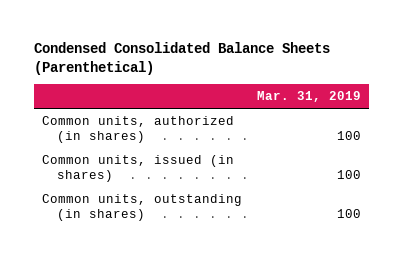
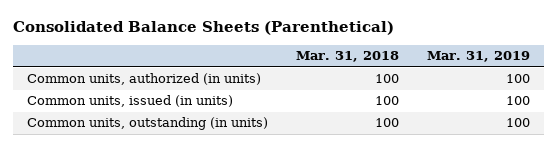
[33,41,330,76] Condensed Consolidated Balance Sheets (Parenthetical) -> [12,21,394,36] Consolidated Balance Sheets (Parenthetical)
none -> [295,51,399,63] Mar. 31, 2018
[41,116,234,143] Common units, authorized (in shares) -> [26,73,261,86] Common units, authorized (in units)
[41,155,234,182] Common units, issued (in shares) -> [26,95,233,108] Common units, issued (in units)
[41,194,242,221] Common units, outstanding (in shares) -> [26,117,268,131] Common units, outstanding (in units)

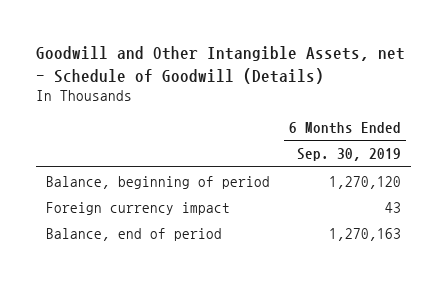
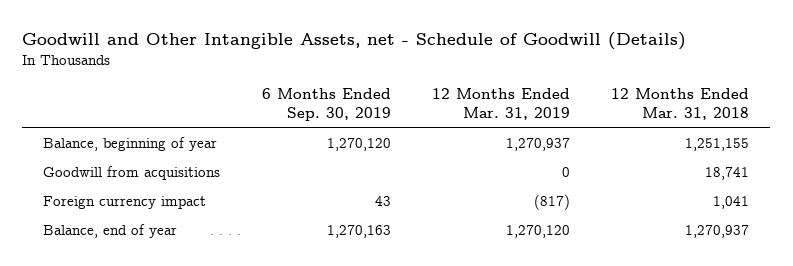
none -> [432,88,571,120] 12 Months Ended Mar. 31, 2019
none -> [611,88,750,120] 12 Months Ended Mar. 31, 2018
[45,175,270,189] Balance, beginning of period -> [43,136,218,151] Balance, beginning of year
none -> [43,165,221,180] Goodwill from acquisitions
[45,227,222,241] Balance, end of period -> [43,223,178,238] Balance, end of year

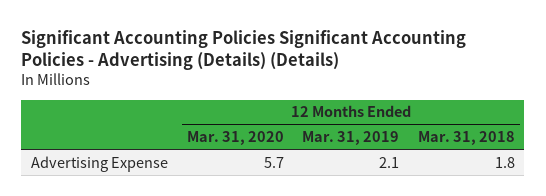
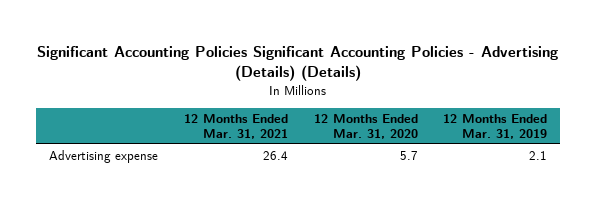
[418,131,516,146] Mar. 31, 2018 -> none
none -> [183,113,288,140] 12 Months Ended Mar. 31, 2021
[30,155,168,172] Advertising Expense -> [49,149,159,163] Advertising expense

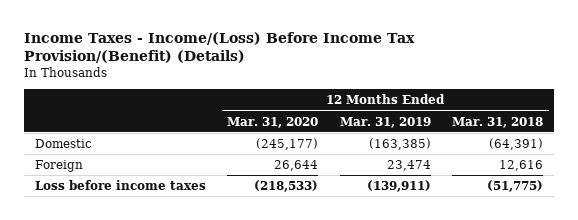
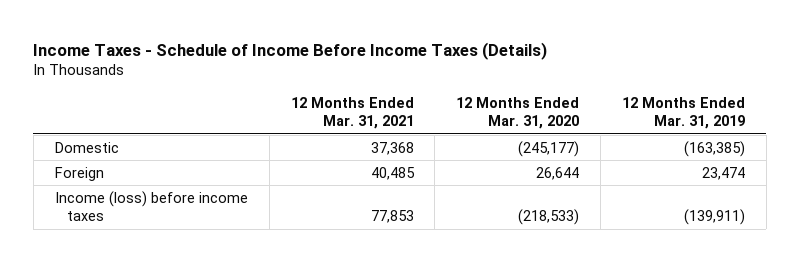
[24,31,416,64] Income Taxes - Income/(Loss) Before Income Tax Provision/(Benefit) (Details) -> [33,41,548,60] Income Taxes - Schedule of Income Before Income Taxes (Details)
[452,116,544,128] Mar. 31, 2018 -> none
none -> [290,96,414,130] 12 Months Ended Mar. 31, 2021
[34,180,206,191] Loss before income taxes -> [54,190,248,222] Income (loss) before income taxes

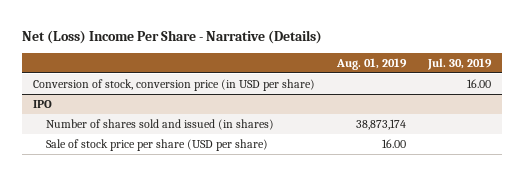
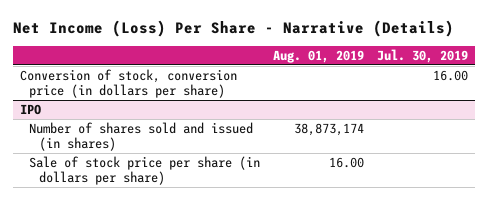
[22,29,323,44] Net (Loss) Income Per Share - Narrative (Details) -> [13,20,455,38] Net Income (Loss) Per Share - Narrative (Details)
[33,78,316,91] Conversion of stock, conversion price (in USD per share) -> [19,68,237,99] Conversion of stock, conversion price (in dollars per share)
[45,138,268,151] Sale of stock price per share (USD per share) -> [29,155,261,186] Sale of stock price per share (in dollars per share)

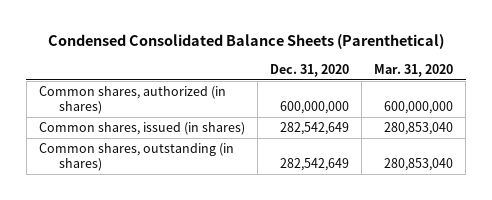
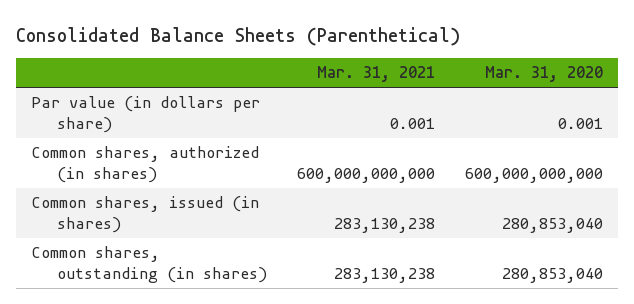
[47,33,444,49] Condensed Consolidated Balance Sheets (Parenthetical) -> [16,26,461,46] Consolidated Balance Sheets (Parenthetical)
[269,63,349,77] Dec. 31, 2020 -> none
none -> [316,66,435,83] Mar. 31, 2021
none -> [31,96,261,134] Par value (in dollars per share)
[384,101,454,115] 600,000,000 -> [464,168,603,184] 600,000,000,000

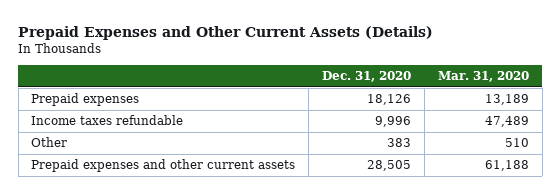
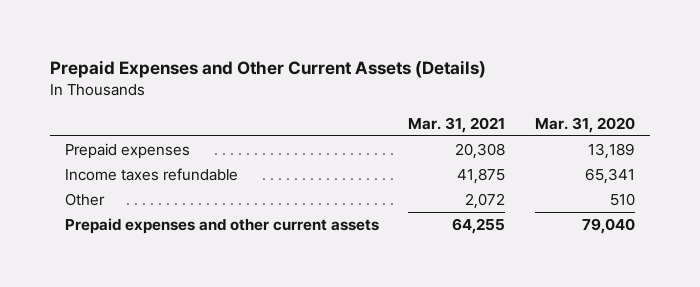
[322,71,412,83] Dec. 31, 2020 -> none
none -> [408,116,506,133] Mar. 31, 2021
[484,116,529,128] 47,489 -> [584,168,635,185] 65,341
[484,160,529,172] 61,188 -> [581,218,635,235] 79,040

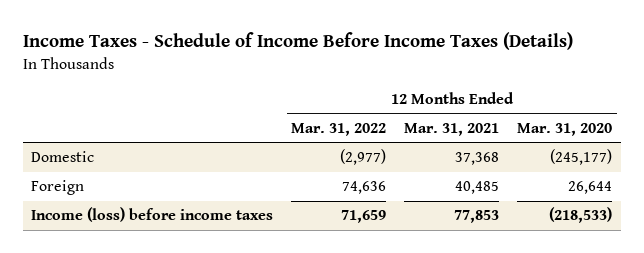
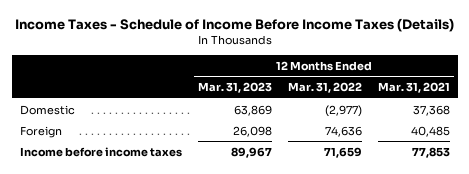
[517,122,613,136] Mar. 31, 2020 -> none
none -> [197,81,272,93] Mar. 31, 2023
[31,207,274,223] Income (loss) before income taxes -> [19,146,182,157] Income before income taxes

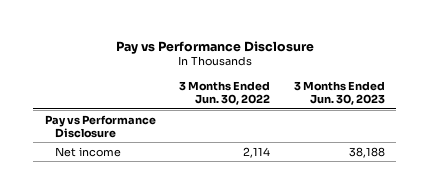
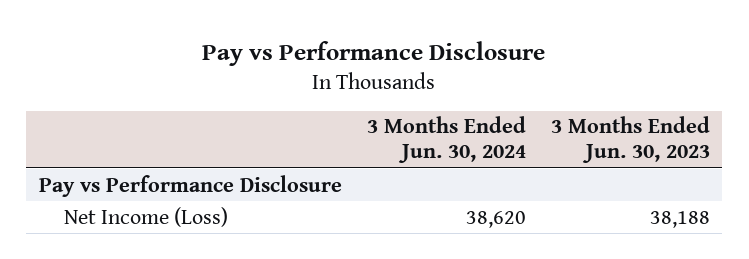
[179,80,271,106] 3 Months Ended Jun. 30, 2022 -> none
none -> [366,116,526,164] 3 Months Ended Jun. 30, 2024
[55,146,122,157] Net income -> [63,206,228,227] Net Income (Loss)

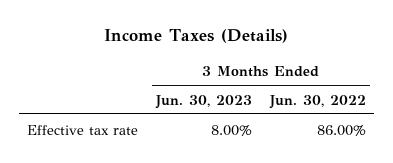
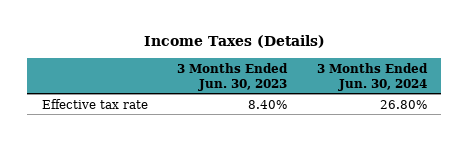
[268,94,366,109] Jun. 30, 2022 -> none
none -> [316,62,428,91] 3 Months Ended Jun. 30, 2024
[210,124,252,136] 8.00% -> [248,99,288,109] 8.40%

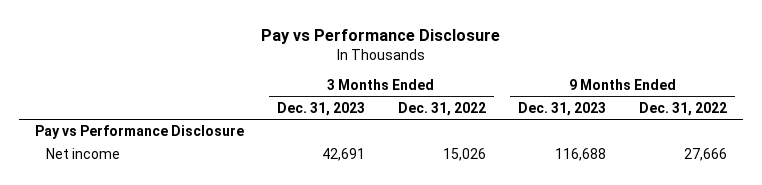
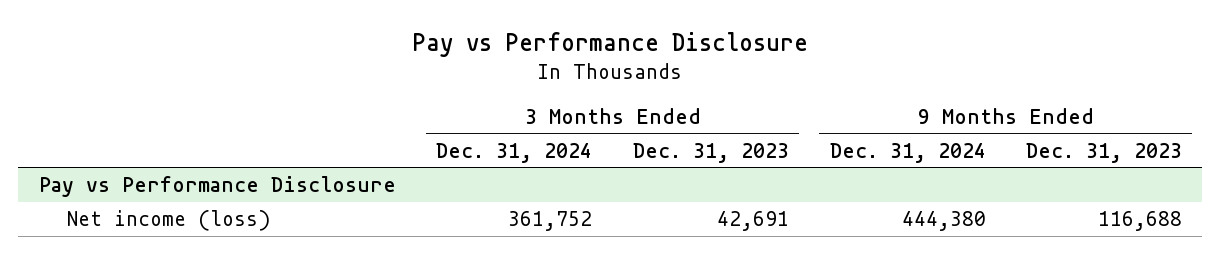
[397,101,486,116] Dec. 31, 2022 -> none
[638,101,727,116] Dec. 31, 2022 -> none
none -> [436,142,593,163] Dec. 31, 2024
none -> [829,142,986,163] Dec. 31, 2024
[45,148,120,160] Net income -> [67,210,272,232] Net income (loss)

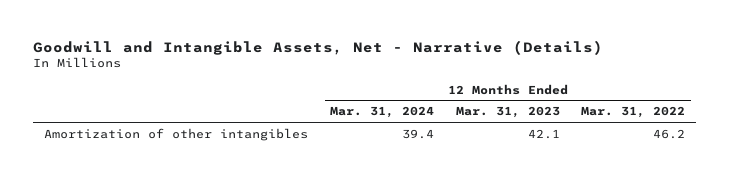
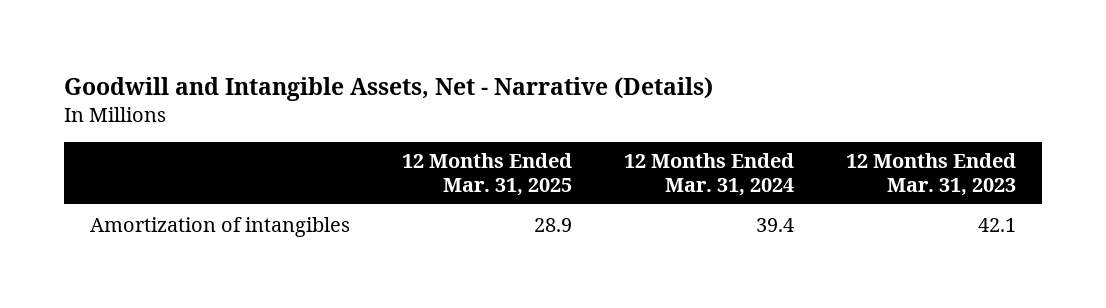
[581,106,686,119] Mar. 31, 2022 -> none
none -> [401,153,572,196] 12 Months Ended Mar. 31, 2025
[44,127,309,141] Amortization of other intangibles -> [89,216,350,237] Amortization of intangibles

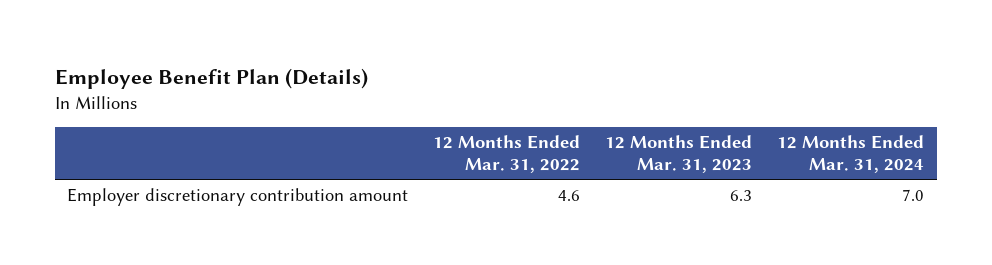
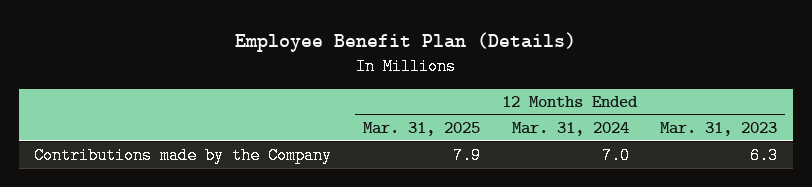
[433,135,581,174] 12 Months Ended Mar. 31, 2022 -> none
none -> [363,122,481,137] Mar. 31, 2025
[67,187,409,206] Employer discretionary contribution amount -> [34,147,333,165] Contributions made by the Company

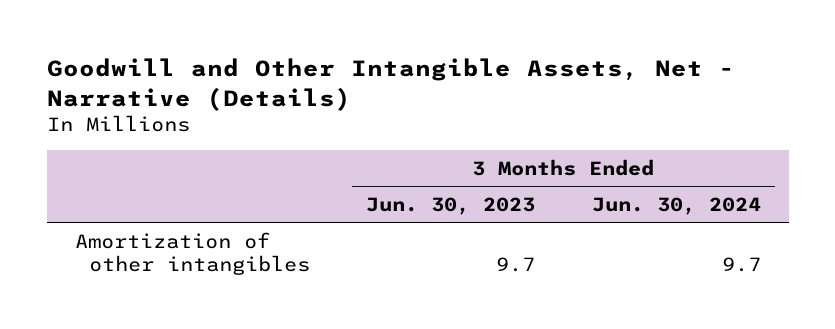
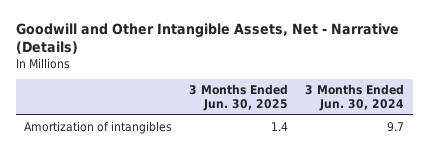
[366,196,536,215] Jun. 30, 2023 -> none
none -> [189,84,289,112] 3 Months Ended Jun. 30, 2025
[74,231,310,275] Amortization of other intangibles -> [24,120,173,134] Amortization of intangibles

